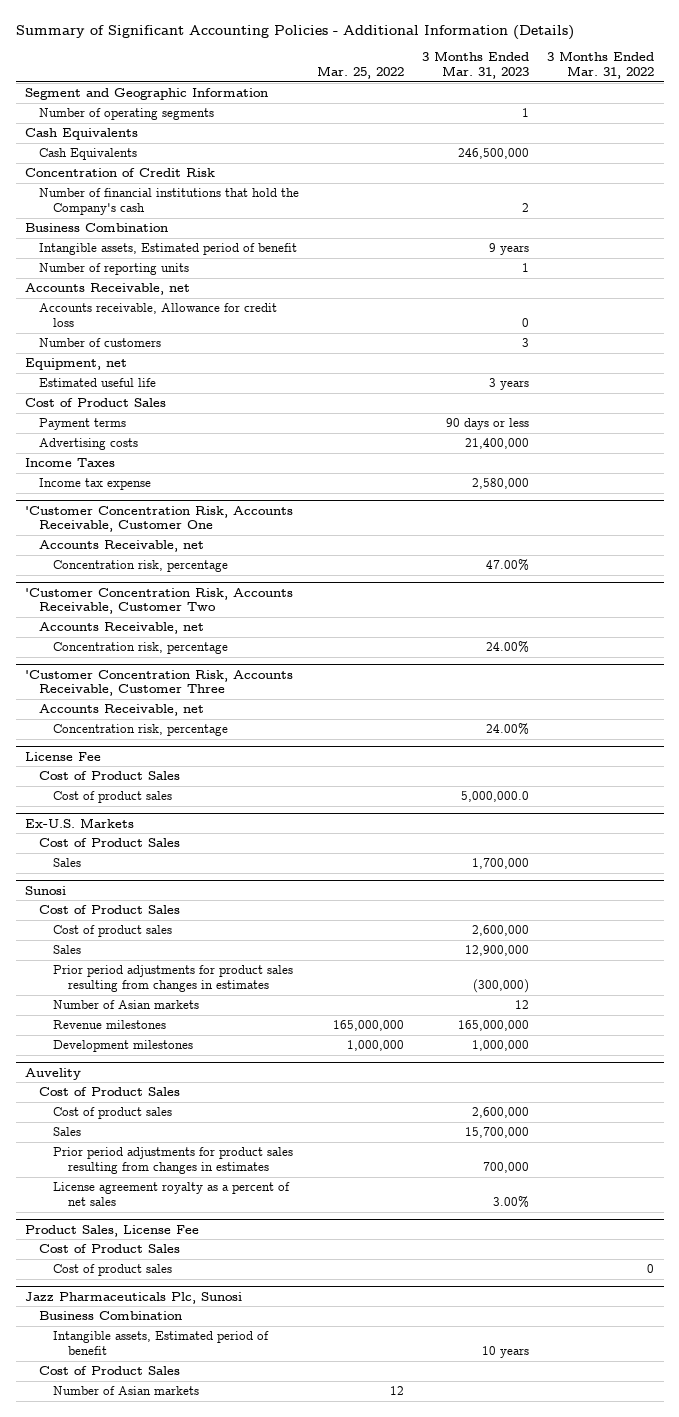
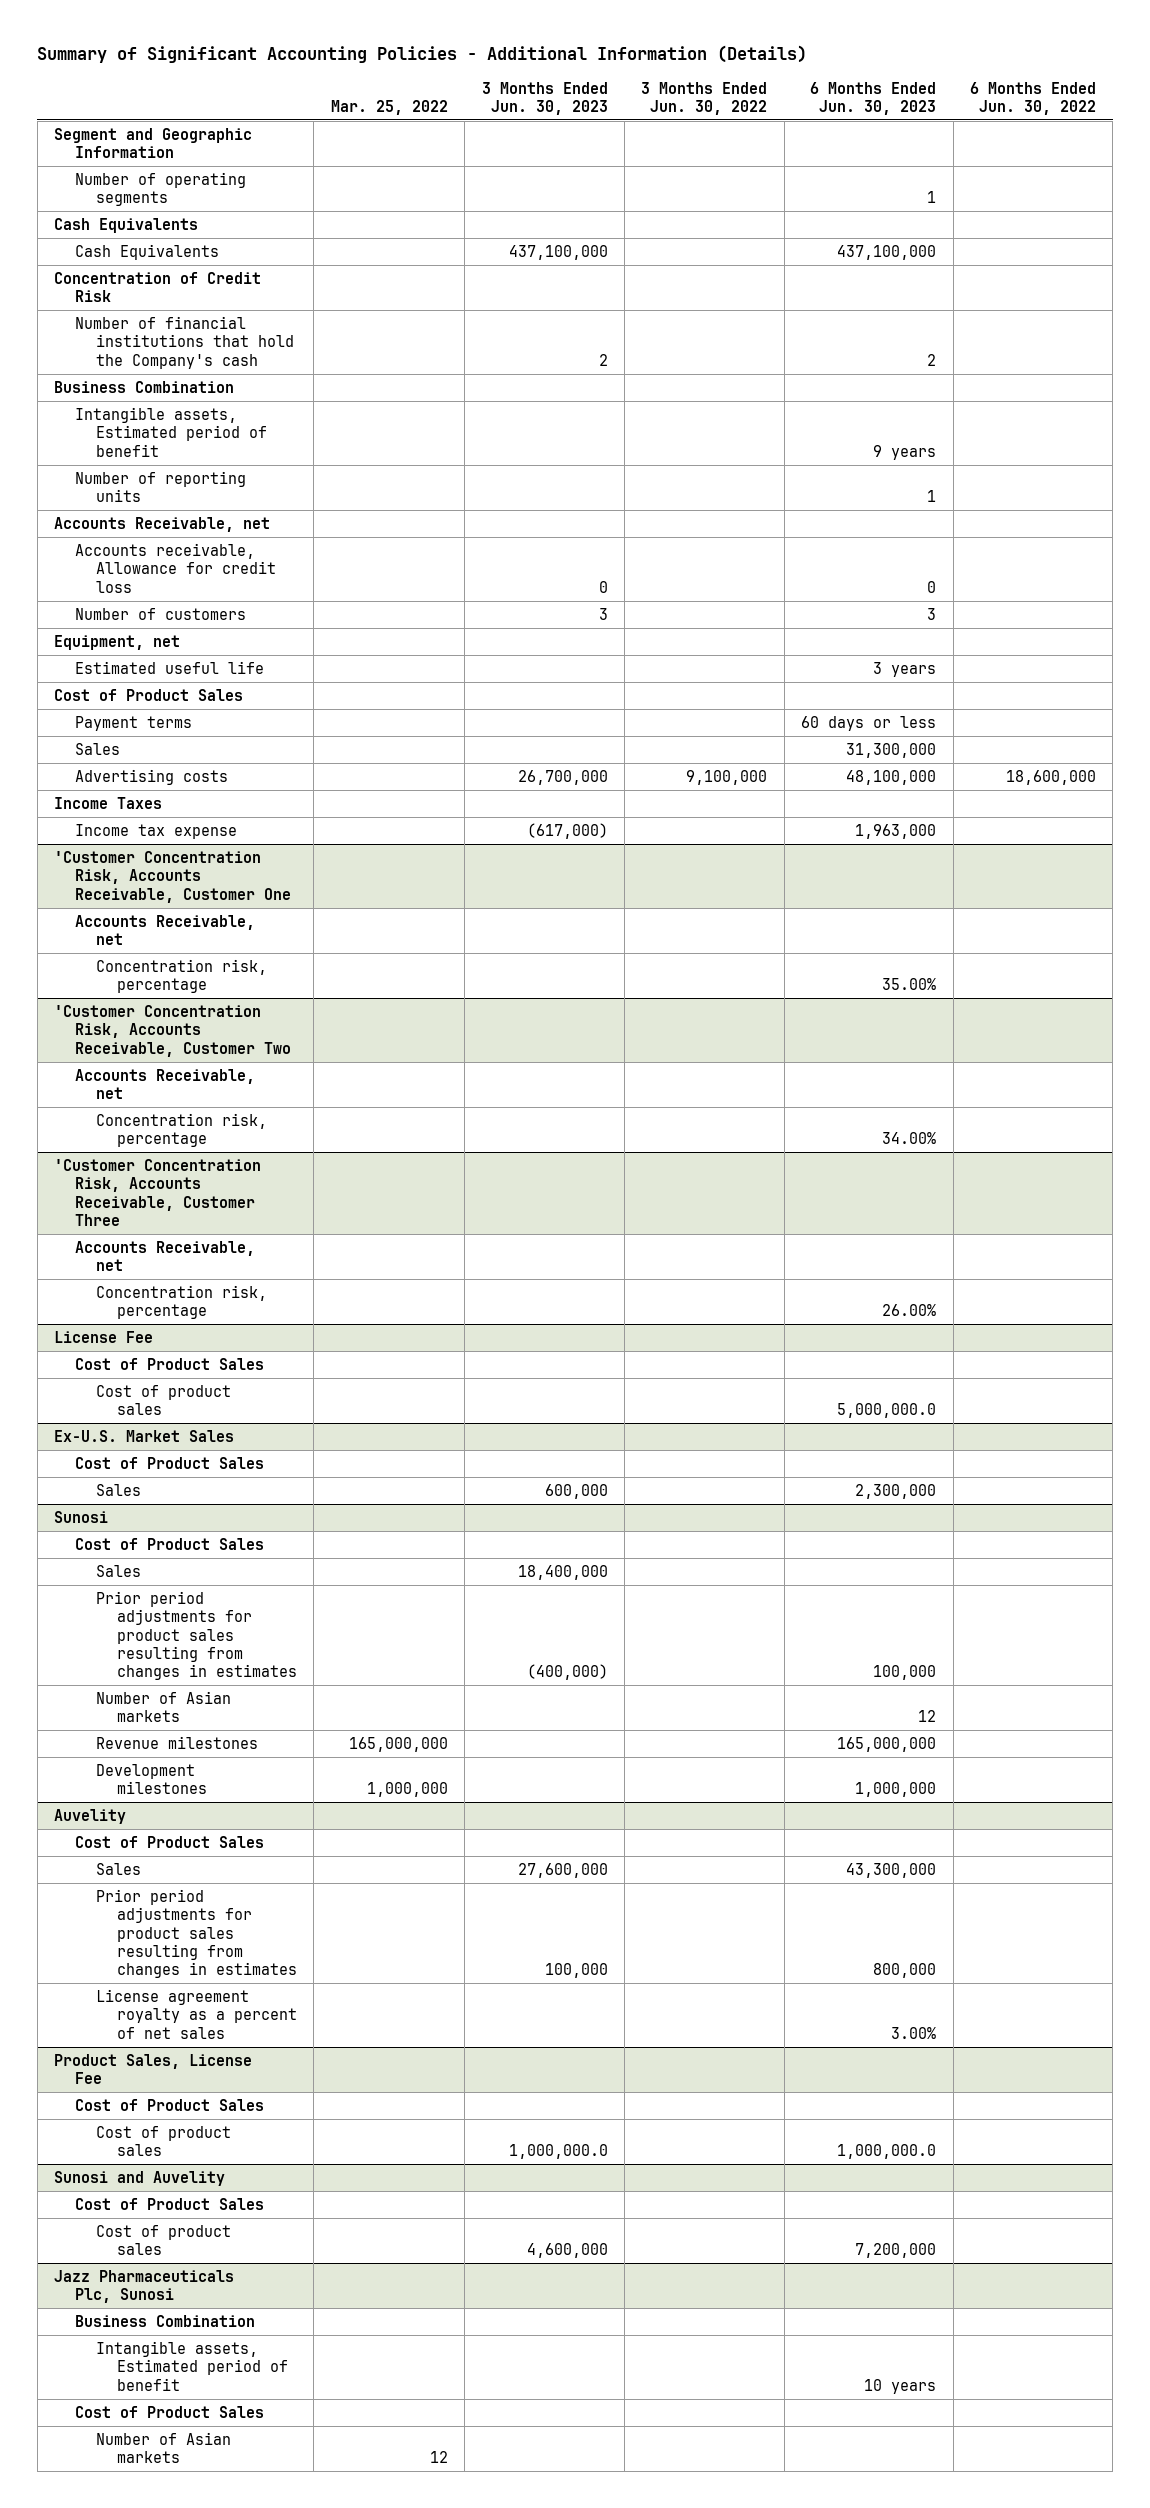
[422,51,530,80] 3 Months Ended Mar. 31, 2023 -> none
[547,51,655,80] 3 Months Ended Mar. 31, 2022 -> none
none -> [481,81,608,115] 3 Months Ended Jun. 30, 2023
none -> [641,81,768,115] 3 Months Ended Jun. 30, 2022
none -> [810,81,937,115] 6 Months Ended Jun. 30, 2023
none -> [969,81,1096,115] 6 Months Ended Jun. 30, 2022
none -> [74,742,120,755] Sales
[24,817,134,828] Ex-U.S. Markets -> [53,1429,234,1442] Ex-U.S. Market Sales
[53,925,173,938] Cost of product sales -> none
[53,1107,173,1120] Cost of product sales -> none
none -> [53,2170,225,2186] Sunosi and Auvelity
none -> [74,2197,264,2210] Cost of Product Sales
none -> [95,2224,231,2256] Cost of product sales

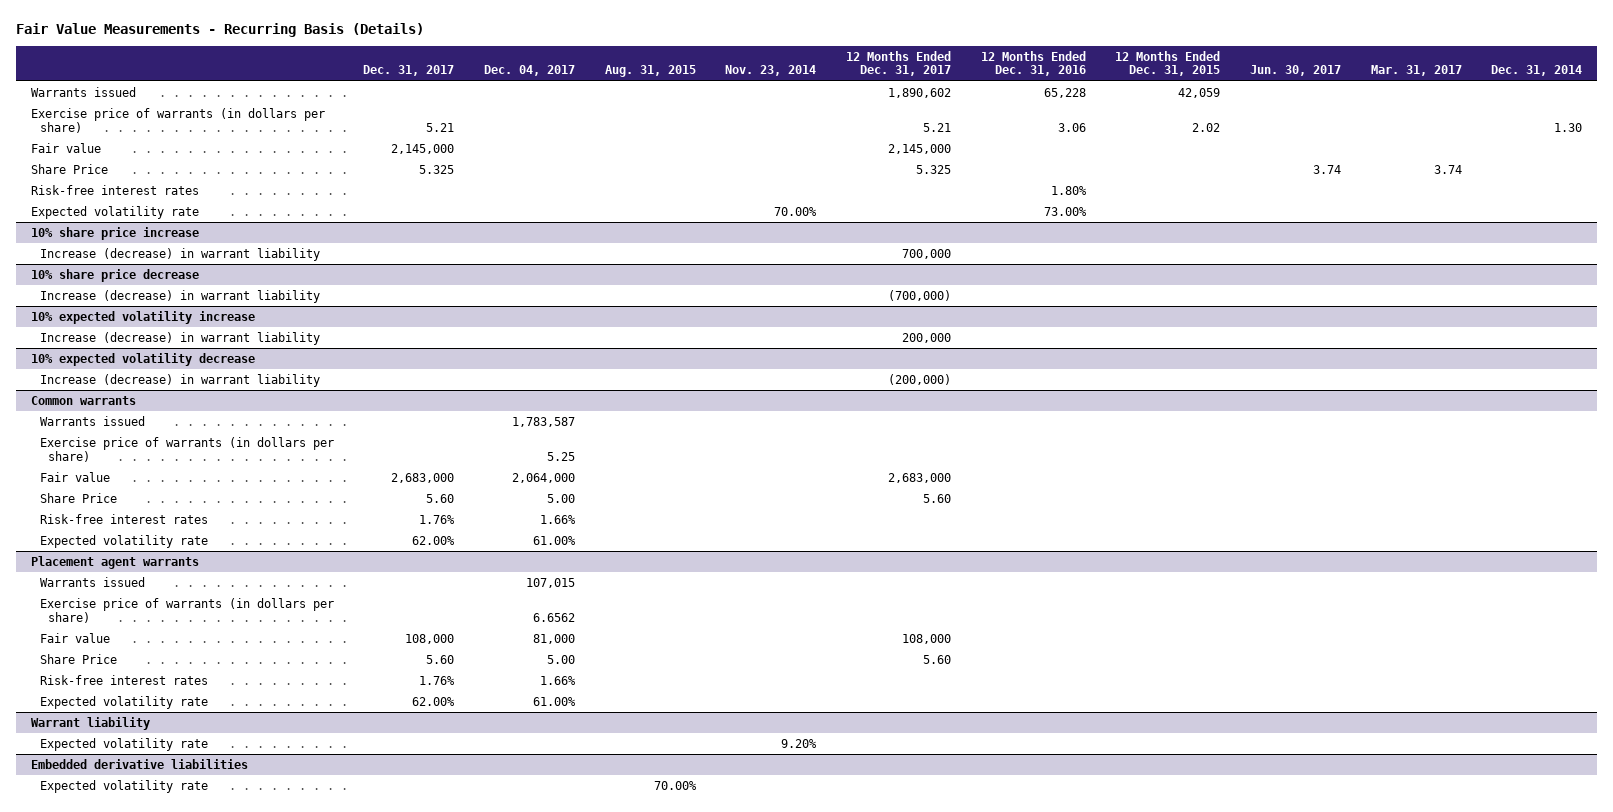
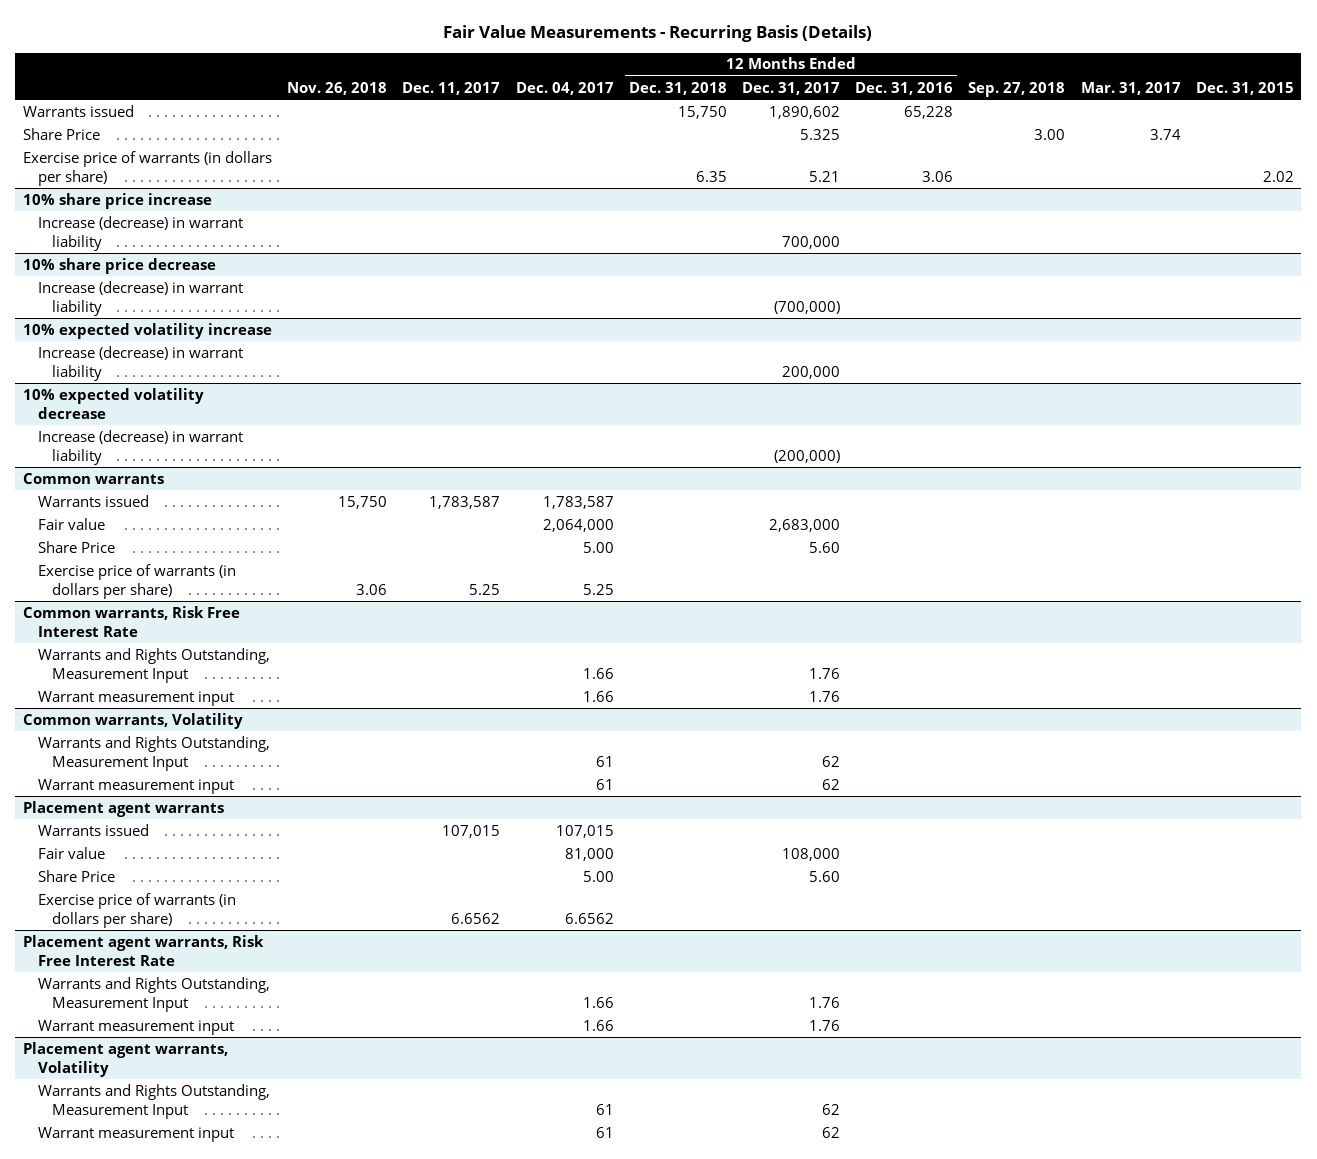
[363,65,455,77] Dec. 31, 2017 -> none
[604,65,696,78] Aug. 31, 2015 -> none
[725,65,817,77] Nov. 23, 2014 -> none
[1115,50,1221,77] 12 Months Ended Dec. 31, 2015 -> none
[1250,65,1342,77] Jun. 30, 2017 -> none
[1491,65,1583,77] Dec. 31, 2014 -> none
none -> [287,81,388,95] Nov. 26, 2018
none -> [402,81,501,95] Dec. 11, 2017
none -> [628,81,727,95] Dec. 31, 2018
none -> [968,81,1066,97] Sep. 27, 2018
none -> [1195,81,1294,95] Dec. 31, 2015
[31,142,102,153] Fair value -> none
[31,184,200,195] Risk-free interest rates -> none
[31,205,200,219] Expected volatility rate -> none
[31,107,326,133] Exercise price of warrants (in dollars per share) -> [23,150,273,186] Exercise price of warrants (in dollars per share)
[39,513,208,524] Risk-free interest rates -> none
[39,534,208,548] Expected volatility rate -> none
[39,436,334,462] Exercise price of warrants (in dollars per share) -> [37,563,236,599] Exercise price of warrants (in dollars per share)
none -> [23,605,241,637] Common warrants, Risk Free Interest Rate
none -> [37,647,270,683] Warrants and Rights Outstanding, Measurement Input
none -> [37,690,234,706] Warrant measurement input
none -> [23,712,244,729] Common warrants, Volatility
none -> [37,735,270,771] Warrants and Rights Outstanding, Measurement Input
none -> [37,778,234,794] Warrant measurement input
[39,674,208,685] Risk-free interest rates -> none
[39,695,208,709] Expected volatility rate -> none
[31,716,151,730] Warrant liability -> none
[39,737,208,751] Expected volatility rate -> none
[31,758,249,769] Embedded derivative liabilities -> none
[39,779,208,793] Expected volatility rate -> none
[39,597,334,623] Exercise price of warrants (in dollars per share) -> [37,892,236,928] Exercise price of warrants (in dollars per share)
none -> [23,934,265,966] Placement agent warrants, Risk Free Interest Rate
none -> [37,976,270,1012] Warrants and Rights Outstanding, Measurement Input
none -> [37,1019,234,1035] Warrant measurement input
none -> [23,1041,229,1077] Placement agent warrants, Volatility
none -> [37,1083,270,1119] Warrants and Rights Outstanding, Measurement Input
none -> [37,1126,234,1142] Warrant measurement input

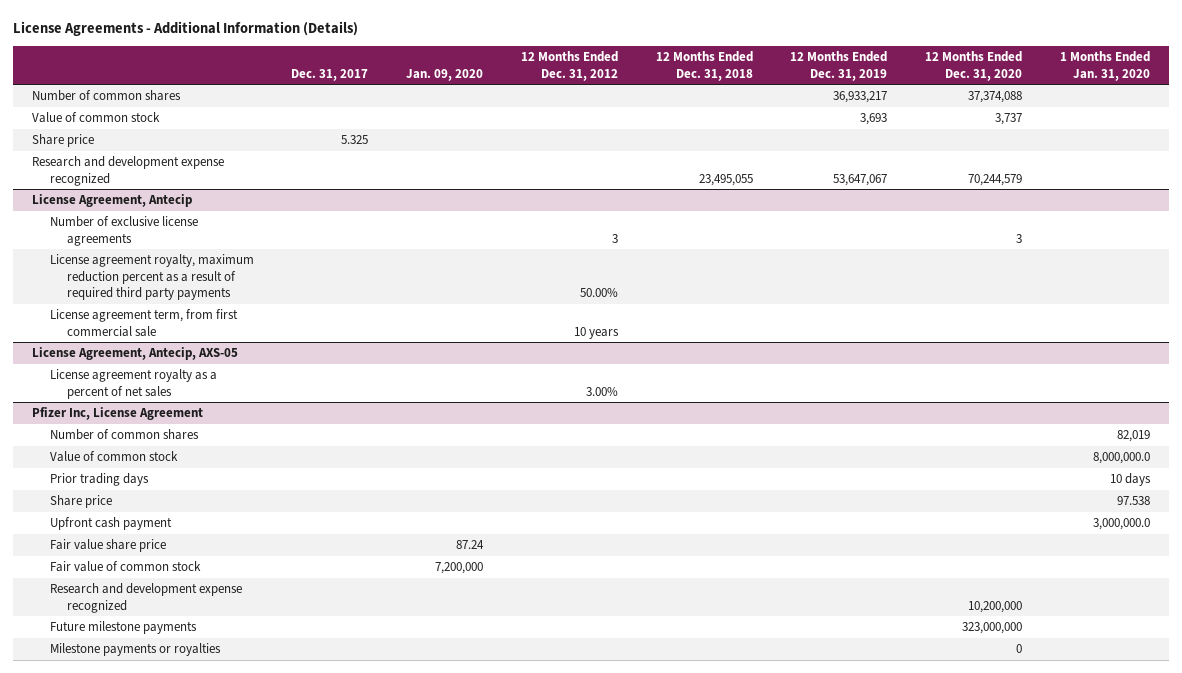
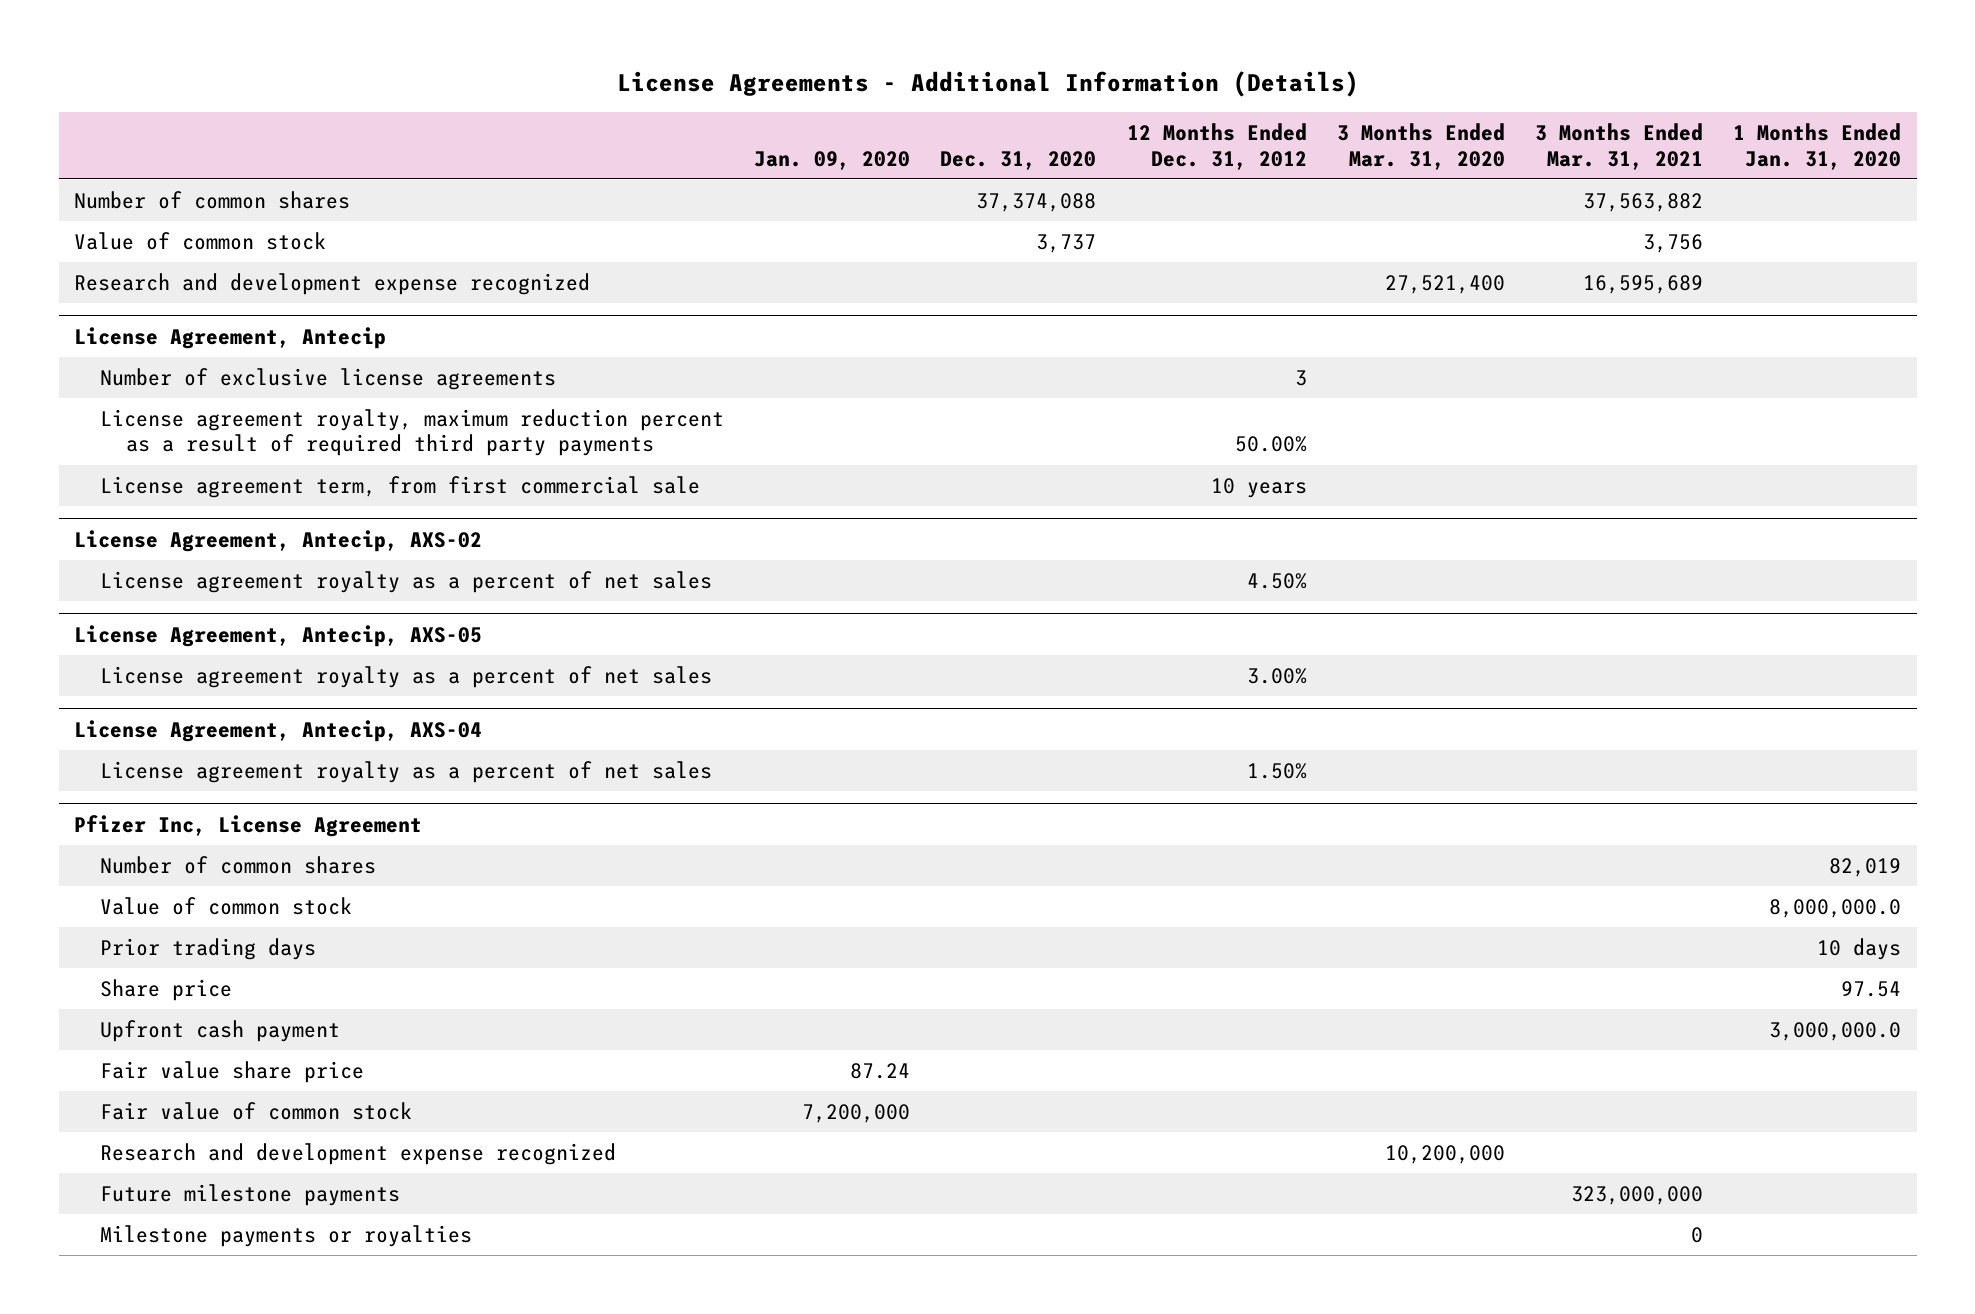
[291,68,369,81] Dec. 31, 2017 -> none
[655,51,753,81] 12 Months Ended Dec. 31, 2018 -> none
[790,51,888,81] 12 Months Ended Dec. 31, 2019 -> none
[925,51,1023,81] 12 Months Ended Dec. 31, 2020 -> none
none -> [940,150,1097,170] Dec. 31, 2020
none -> [1336,123,1505,170] 3 Months Ended Mar. 31, 2020
none -> [1535,123,1704,170] 3 Months Ended Mar. 31, 2021
[32,134,95,148] Share price -> none
none -> [73,529,482,552] License Agreement, Antecip, AXS-02
none -> [100,571,713,594] License agreement royalty as a percent of net sales
none -> [73,719,482,742] License Agreement, Antecip, AXS-04
none -> [100,761,713,784] License agreement royalty as a percent of net sales
[1116,496,1150,506] 97.538 -> [1841,981,1902,998] 97.54

